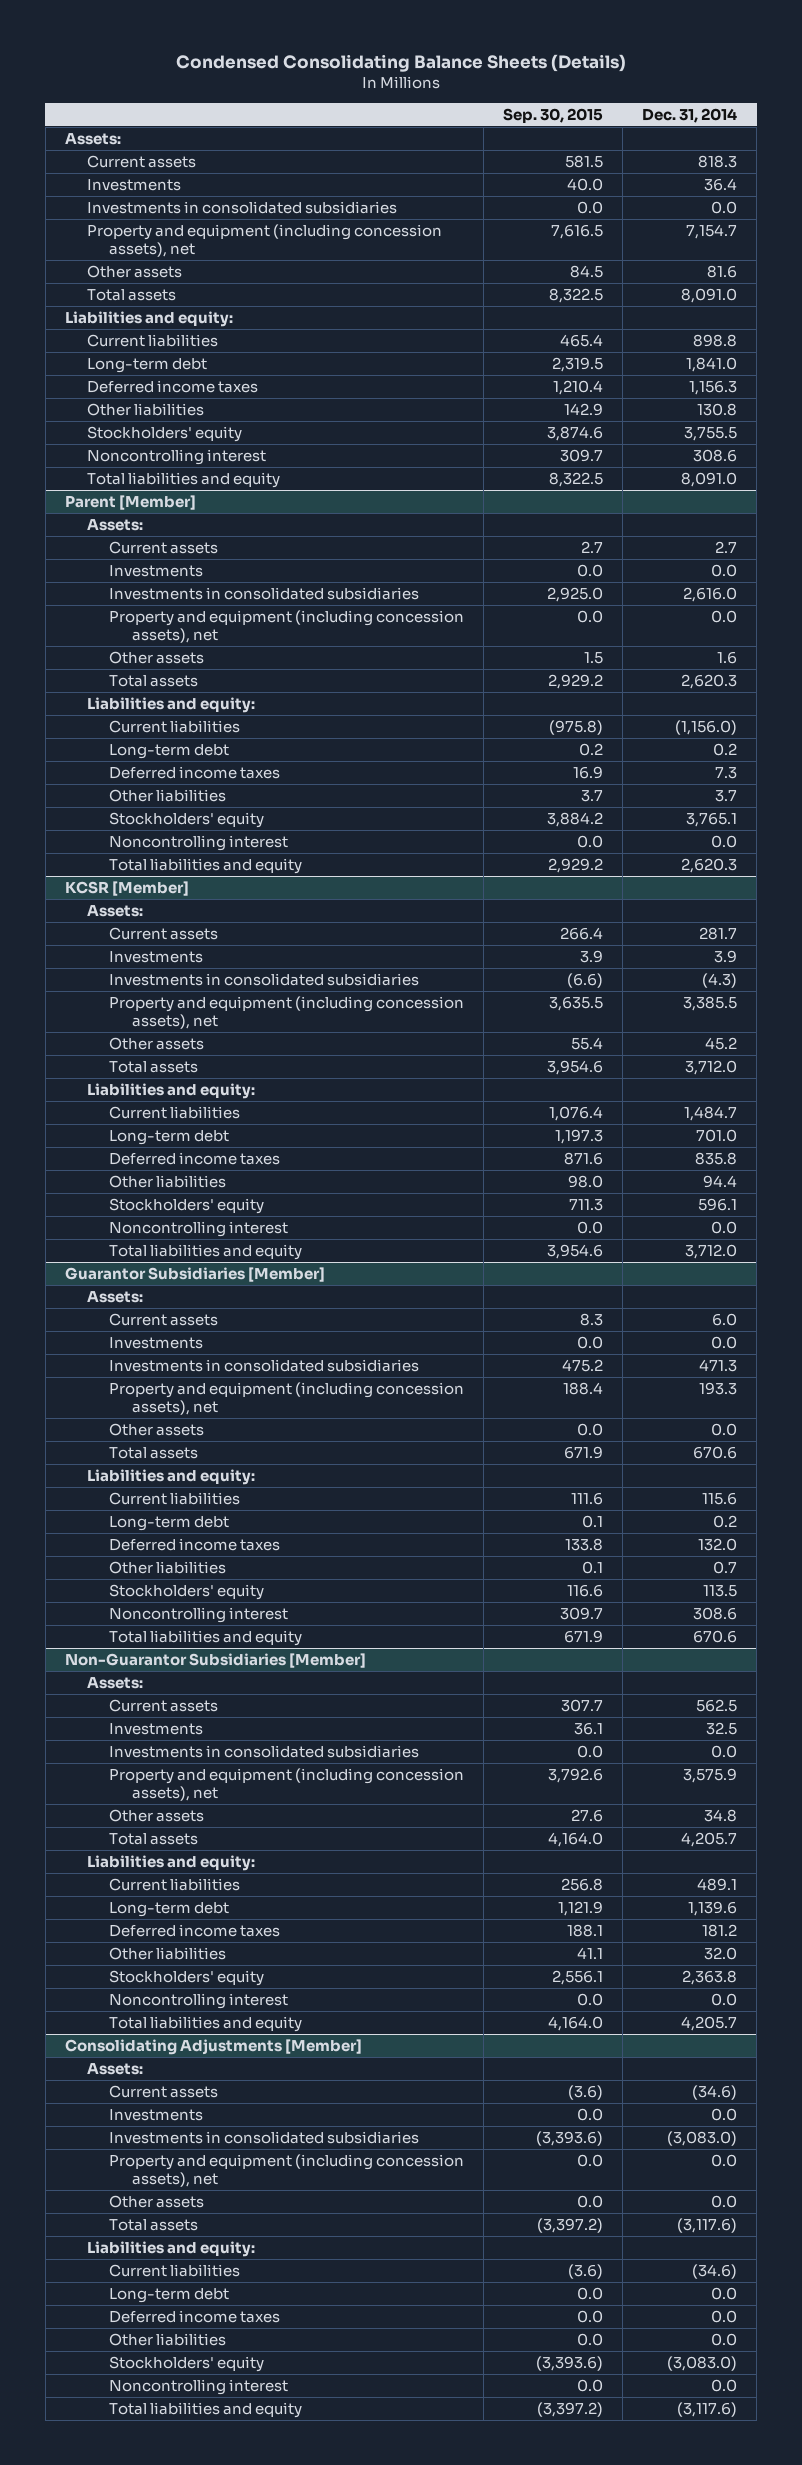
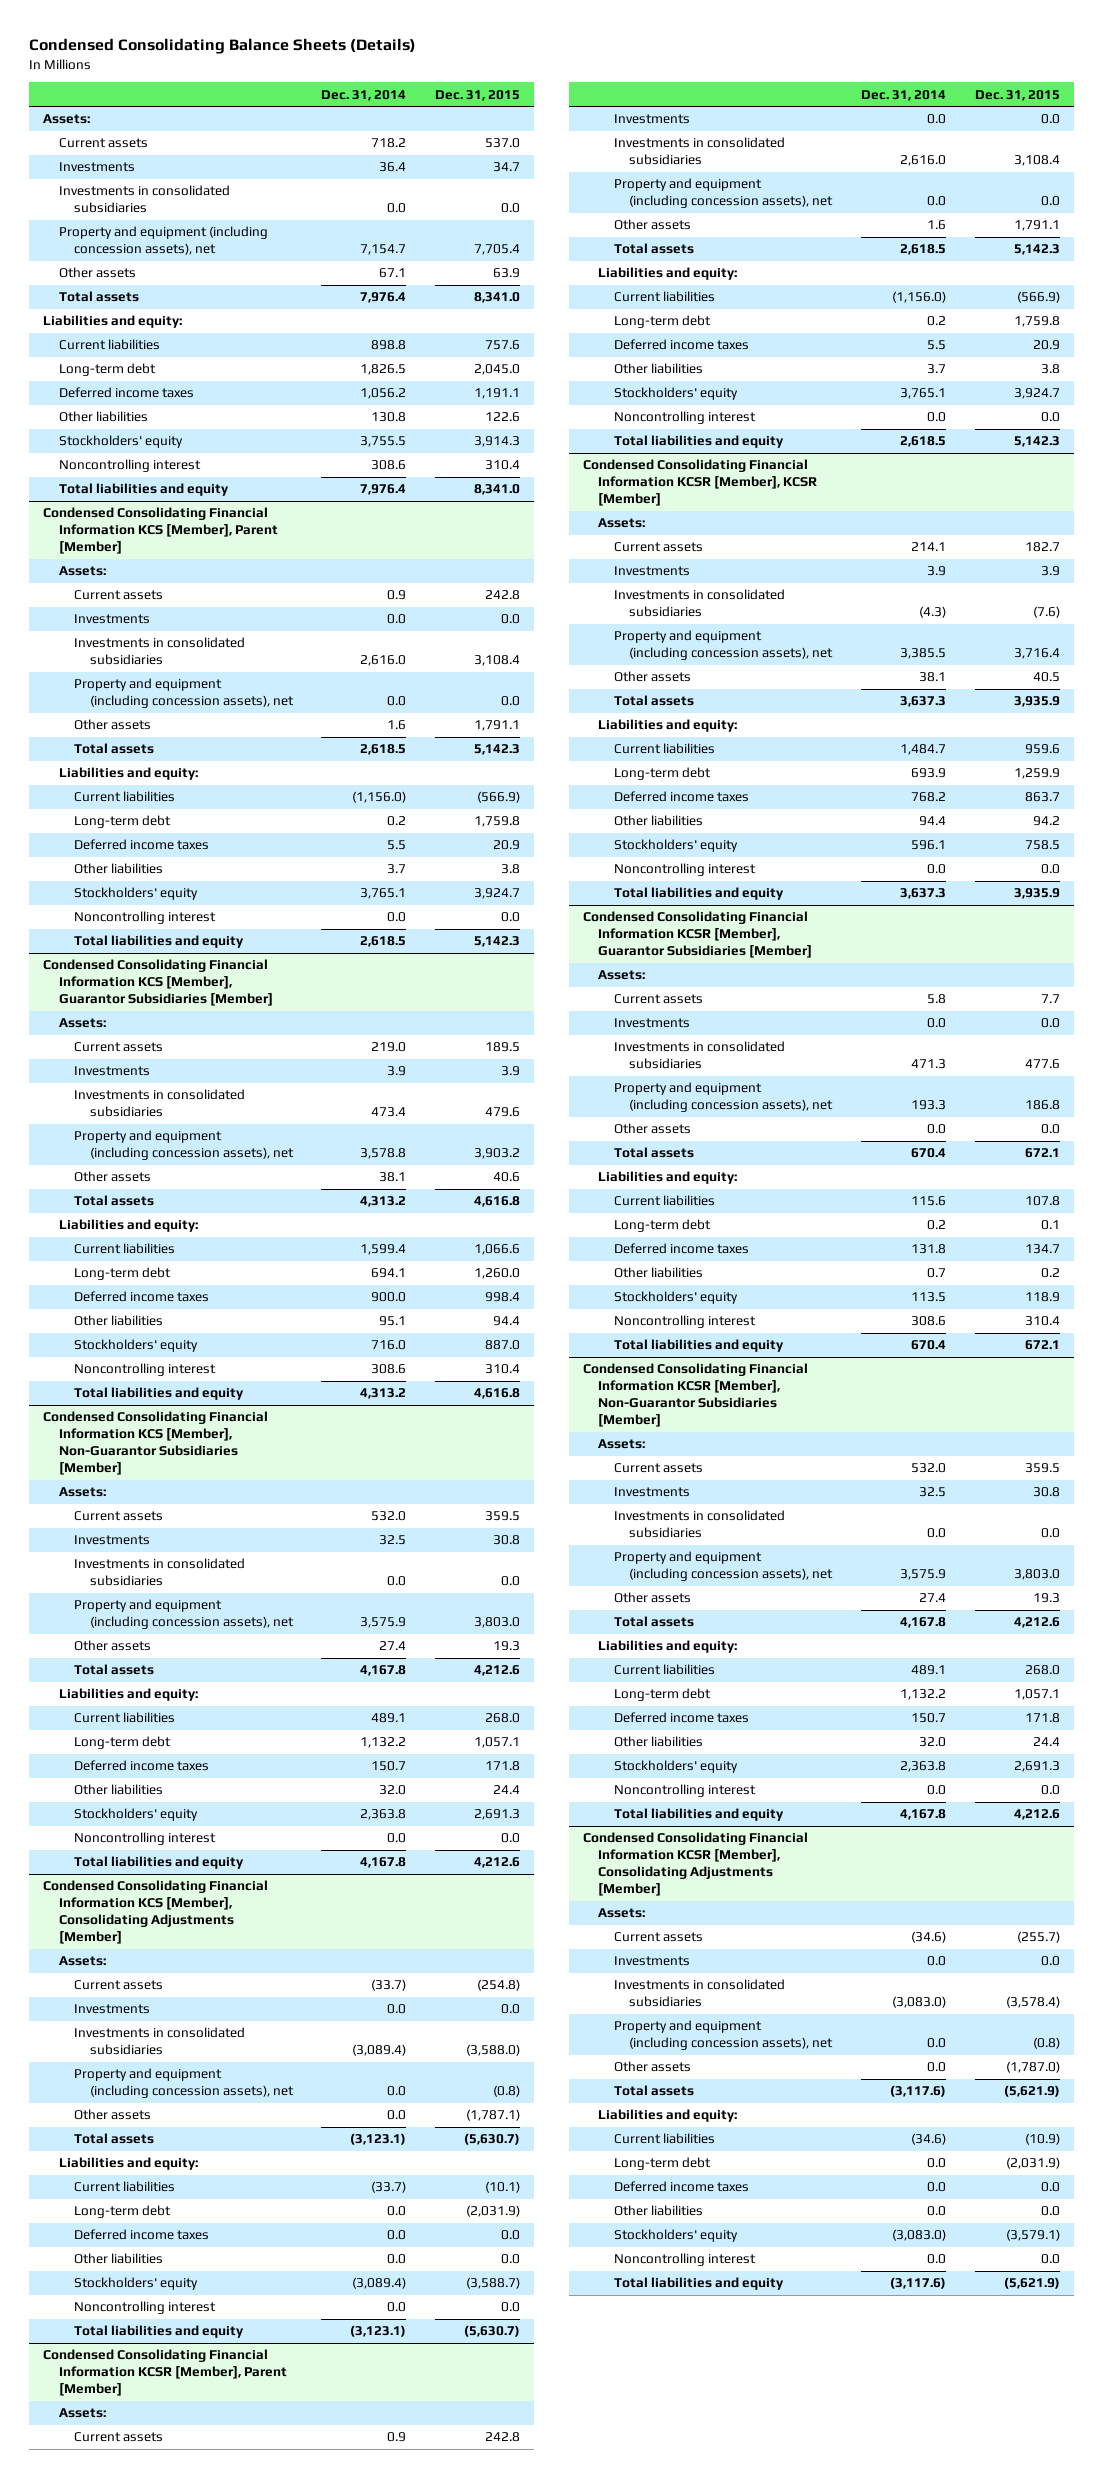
[503,107,604,123] Sep. 30, 2015 -> none
none -> [435,89,521,101] Dec. 31, 2015
[698,154,738,168] 818.3 -> [371,138,407,149] 718.2
[707,264,738,278] 81.6 -> [379,268,407,279] 67.1
[681,287,738,303] 8,091.0 -> [360,292,407,304] 7,976.4
[686,356,738,372] 1,841.0 -> [360,364,407,376] 1,826.5
[689,379,738,395] 1,156.3 -> [360,388,407,400] 1,056.2
[64,494,196,510] Parent [Member] -> none
[681,471,738,487] 8,091.0 -> [360,484,407,496] 7,976.4
none -> [43,507,278,555] Condensed Consolidating Financial Information KCS [Member], Parent [Member]
[715,540,738,553] 2.7 -> [387,590,407,601] 0.9
[681,673,738,689] 2,620.3 -> [360,744,407,756] 2,618.5
[715,766,738,779] 7.3 -> [387,840,407,851] 5.5
[64,880,189,896] KCSR [Member] -> none
[681,857,738,873] 2,620.3 -> [360,936,407,948] 2,618.5
none -> [43,959,273,1007] Condensed Consolidating Financial Information KCS [Member], Guarantor Subsidiaries [Member]
[699,926,738,940] 281.7 -> [371,1042,407,1053] 219.0
none -> [74,1089,246,1118] Investments in consolidated subsidiaries
none -> [74,1130,294,1161] Property and equipment (including concession assets), net
none -> [74,1171,152,1183] Other assets
none -> [74,1195,155,1207] Total assets
none -> [58,1219,198,1233] Liabilities and equity:
none -> [74,1243,176,1255] Current liabilities
none -> [74,1267,172,1281] Long-term debt
none -> [74,1291,210,1303] Deferred income taxes
none -> [74,1315,164,1327] Other liabilities
none -> [74,1339,199,1353] Stockholders' equity
none -> [74,1363,217,1377] Noncontrolling interest
none -> [74,1387,245,1401] Total liabilities and equity
none -> [43,1411,269,1476] Condensed Consolidating Financial Information KCS [Member], Non-Guarantor Subsidiaries [Member]
none -> [58,1487,106,1498] Assets:
none -> [74,1511,164,1522] Current assets
none -> [74,1535,151,1546] Investments
none -> [74,1558,246,1587] Investments in consolidated subsidiaries
none -> [74,1599,294,1630] Property and equipment (including concession assets), net
none -> [74,1640,152,1652] Other assets
none -> [74,1664,155,1676] Total assets
none -> [58,1688,198,1702] Liabilities and equity:
none -> [74,1712,176,1724] Current liabilities
none -> [74,1736,172,1750] Long-term debt
none -> [74,1760,210,1772] Deferred income taxes
none -> [74,1784,164,1796] Other liabilities
none -> [74,1808,199,1822] Stockholders' equity
none -> [74,1832,217,1846] Noncontrolling interest
none -> [74,1856,245,1870] Total liabilities and equity
none -> [43,1880,269,1945] Condensed Consolidating Financial Information KCS [Member], Consolidating Adjustments [Member]
none -> [58,1956,106,1967] Assets:
none -> [74,1980,164,1991] Current assets
none -> [74,2004,151,2015] Investments
none -> [74,2027,246,2056] Investments in consolidated subsidiaries
none -> [74,2068,294,2099] Property and equipment (including concession assets), net
none -> [74,2109,152,2121] Other assets
none -> [74,2133,155,2145] Total assets
none -> [58,2157,198,2171] Liabilities and equity:
none -> [74,2181,176,2193] Current liabilities
none -> [74,2205,172,2219] Long-term debt
none -> [74,2229,210,2241] Deferred income taxes
none -> [74,2253,164,2265] Other liabilities
none -> [74,2277,199,2291] Stockholders' equity
none -> [74,2301,217,2315] Noncontrolling interest
none -> [74,2325,245,2339] Total liabilities and equity
none -> [43,2349,287,2397] Condensed Consolidating Financial Information KCSR [Member], Parent [Member]
none -> [58,2408,106,2419] Assets:
none -> [74,2432,164,2443] Current assets
none -> [613,114,690,125] Investments
none -> [613,137,785,166] Investments in consolidated subsidiaries
none -> [613,178,834,209] Property and equipment (including concession assets), net
none -> [613,219,691,231] Other assets
none -> [613,243,694,255] Total assets
none -> [598,267,738,281] Liabilities and equity:
none -> [613,291,715,303] Current liabilities
none -> [613,315,711,329] Long-term debt
none -> [613,339,749,351] Deferred income taxes
none -> [613,363,703,375] Other liabilities
none -> [613,387,738,401] Stockholders' equity
none -> [613,411,756,425] Noncontrolling interest
none -> [613,435,784,449] Total liabilities and equity
none -> [583,459,818,507] Condensed Consolidating Financial Information KCSR [Member], KCSR [Member]
none -> [598,518,646,529] Assets:
none -> [613,542,703,553] Current assets
none -> [613,566,690,577] Investments
[705,1036,738,1050] 45.2 -> [919,672,947,683] 38.1
[685,1059,738,1075] 3,712.0 -> [900,696,947,708] 3,637.3
[696,1128,738,1142] 701.0 -> [911,768,947,779] 693.9
[695,1151,738,1165] 835.8 -> [911,792,947,803] 768.2
[64,1266,325,1282] Guarantor Subsidiaries [Member] -> none
[685,1243,738,1259] 3,712.0 -> [900,888,947,900] 3,637.3
none -> [583,911,813,959] Condensed Consolidating Financial Information KCSR [Member], Guarantor Subsidiaries [Member]
[712,1312,738,1326] 6.0 -> [927,994,947,1005] 5.8
[693,1445,738,1459] 670.6 -> [911,1148,947,1159] 670.4
[698,1537,738,1551] 132.0 -> [911,1244,947,1255] 131.8
[64,1652,366,1668] Non-Guarantor Subsidiaries [Member] -> none
[693,1629,738,1643] 670.6 -> [911,1340,947,1351] 670.4
none -> [583,1363,809,1428] Condensed Consolidating Financial Information KCSR [Member], Non-Guarantor Subsidiaries [Member]
[696,1698,738,1712] 562.5 -> [911,1463,947,1474] 532.0
[704,1808,738,1822] 34.8 -> [919,1593,947,1603] 27.4
[681,1831,738,1847] 4,205.7 -> [900,1617,947,1629] 4,167.8
[688,1900,738,1916] 1,139.6 -> [900,1689,947,1701] 1,132.2
[702,1923,738,1937] 181.2 -> [911,1713,947,1724] 150.7
[64,2038,362,2055] Consolidating Adjustments [Member] -> none
[681,2015,738,2031] 4,205.7 -> [900,1809,947,1821] 4,167.8
none -> [583,1832,809,1897] Condensed Consolidating Financial Information KCSR [Member], Consolidating Adjustments [Member]

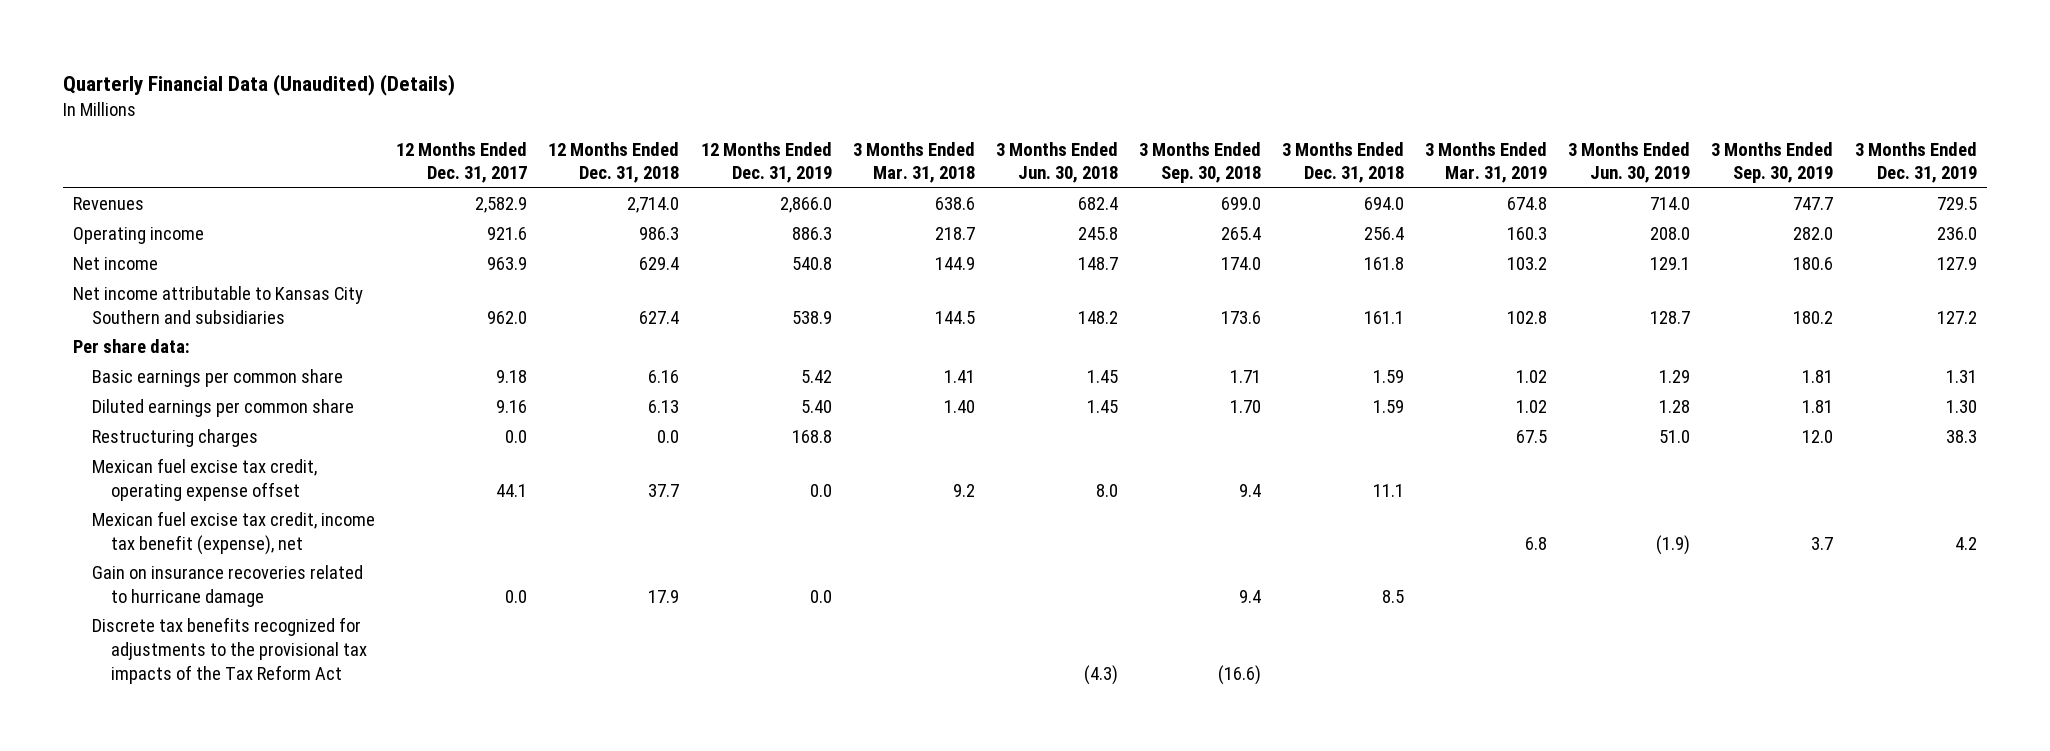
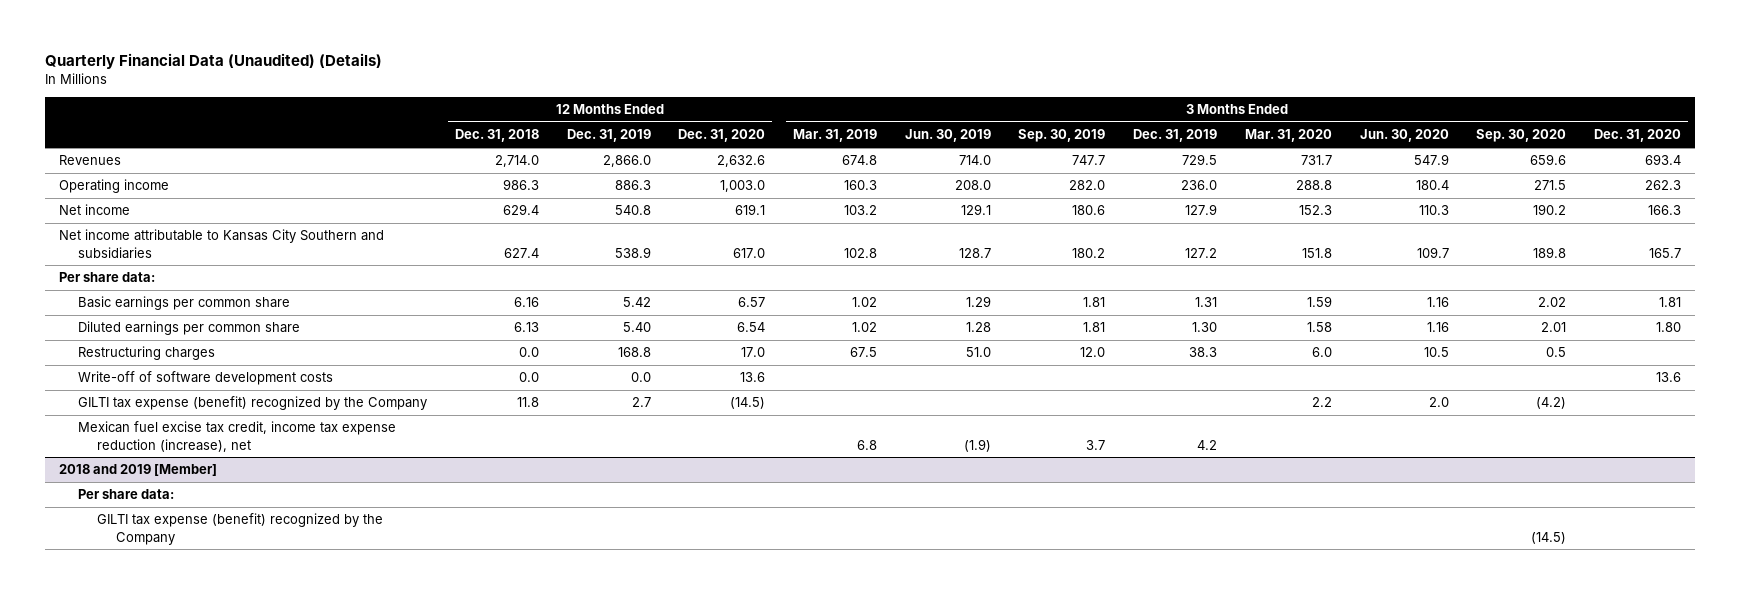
[396,141,528,184] 12 Months Ended Dec. 31, 2017 -> none
[852,141,975,184] 3 Months Ended Mar. 31, 2018 -> none
[995,141,1118,184] 3 Months Ended Jun. 30, 2018 -> none
[1138,141,1261,184] 3 Months Ended Sep. 30, 2018 -> none
[1282,141,1405,184] 3 Months Ended Dec. 31, 2018 -> none
none -> [678,129,766,143] Dec. 31, 2020
none -> [1244,129,1332,143] Mar. 31, 2020
none -> [1359,129,1449,143] Jun. 30, 2020
none -> [1476,129,1567,143] Sep. 30, 2020
none -> [1594,129,1682,143] Dec. 31, 2020
[92,458,318,501] Mexican fuel excise tax credit, operating expense offset -> none
[92,565,364,607] Gain on insurance recoveries related to hurricane damage -> none
[92,617,368,684] Discrete tax benefits recognized for adjustments to the provisional tax impacts of the Tax Reform Act -> none
none -> [78,371,334,386] Write-off of software development costs
none -> [78,396,428,411] GILTI tax expense (benefit) recognized by the Company
[92,511,376,555] Mexican fuel excise tax credit, income tax benefit (expense), net -> [78,421,397,452] Mexican fuel excise tax credit, income tax expense reduction (increase), net
none -> [59,464,218,477] 2018 and 2019 [Member]
none -> [78,489,175,500] Per share data:
none -> [97,513,384,545] GILTI tax expense (benefit) recognized by the Company

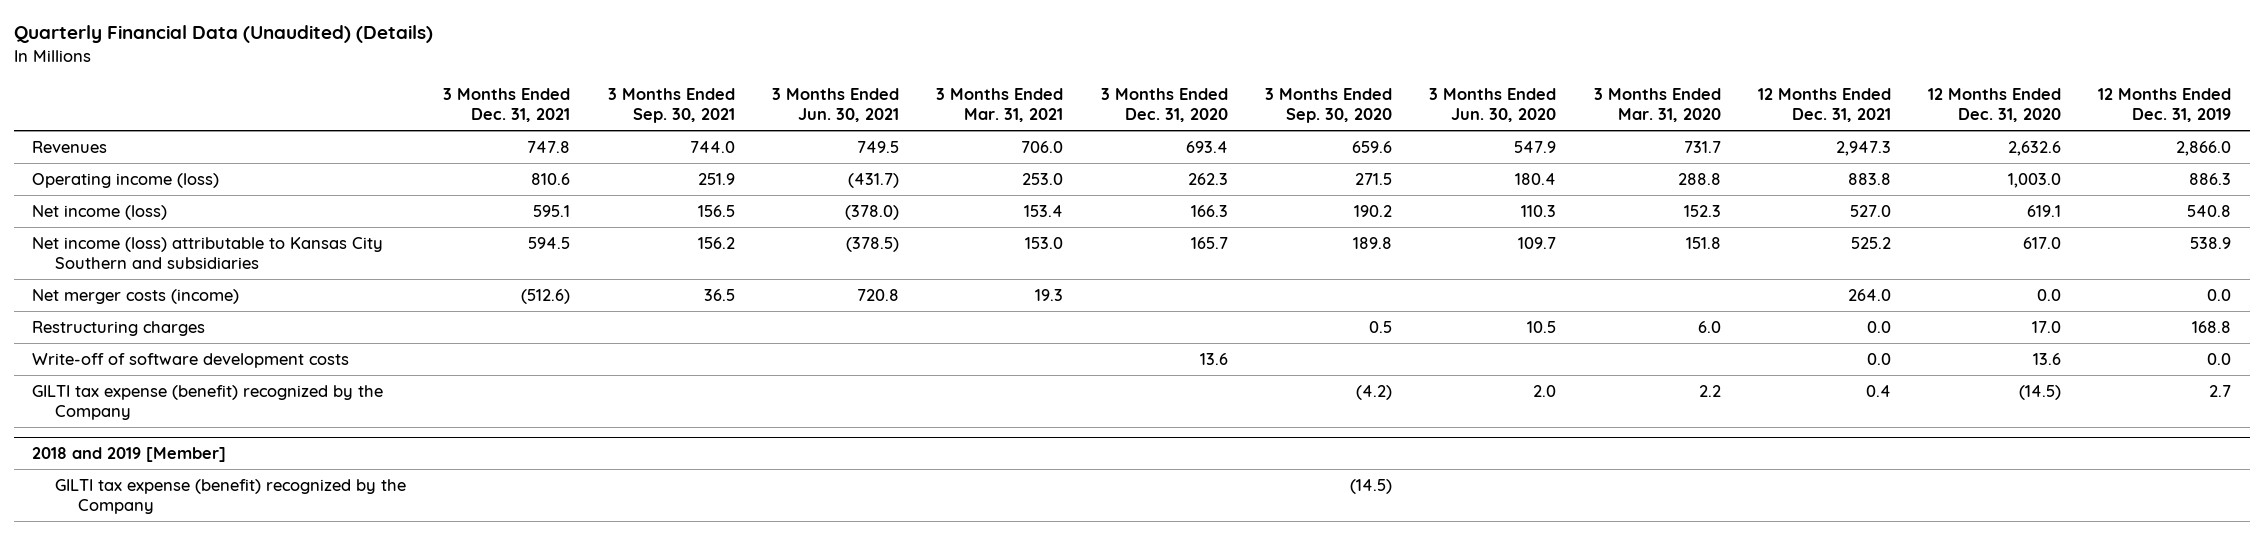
[454,129,539,143] Dec. 31, 2018 -> none
[793,129,878,143] Mar. 31, 2019 -> none
[904,129,991,143] Jun. 30, 2019 -> none
[1018,129,1106,143] Sep. 30, 2019 -> none
[1133,129,1218,143] Dec. 31, 2019 -> none
none -> [443,88,571,123] 3 Months Ended Dec. 31, 2021
none -> [607,88,735,124] 3 Months Ended Sep. 30, 2021
none -> [772,88,900,123] 3 Months Ended Jun. 30, 2021
none -> [936,88,1064,123] 3 Months Ended Mar. 31, 2021
none -> [1757,88,1891,123] 12 Months Ended Dec. 31, 2021
[59,272,156,283] Per share data: -> none
[78,296,291,311] Basic earnings per common share -> none
[78,321,301,336] Diluted earnings per common share -> none
[59,179,170,194] Operating income -> [32,172,220,188] Operating income (loss)
[59,204,131,216] Net income -> [32,204,168,220] Net income (loss)
[59,229,385,259] Net income attributable to Kansas City Southern and subsidiaries -> [32,236,384,269] Net income (loss) attributable to Kansas City Southern and subsidiaries
none -> [32,288,240,304] Net merger costs (income)
[78,421,397,452] Mexican fuel excise tax credit, income tax expense reduction (increase), net -> none
[78,489,175,500] Per share data: -> none

